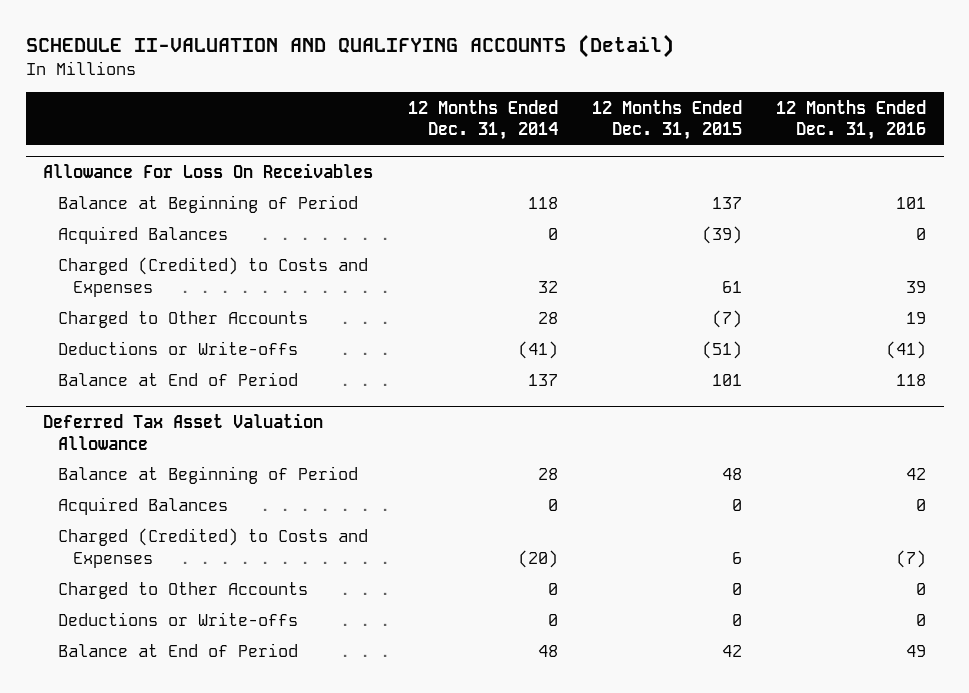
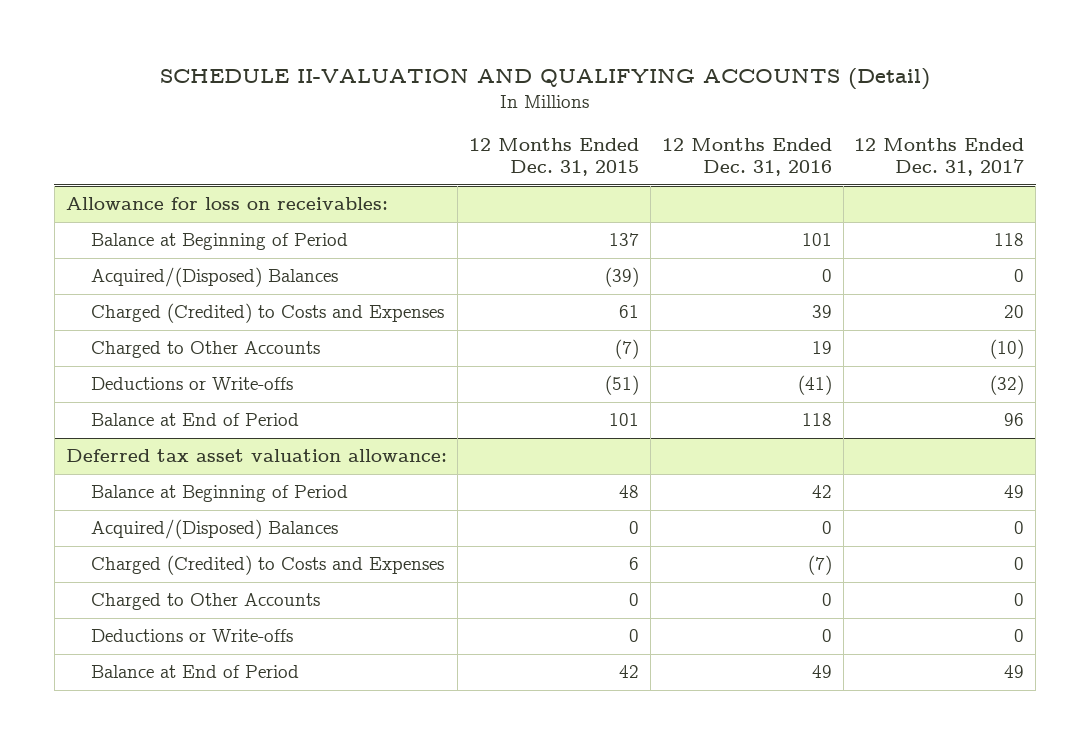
[407,99,558,141] 12 Months Ended Dec. 31, 2014 -> none
none -> [854,137,1025,176] 12 Months Ended Dec. 31, 2017
[43,163,374,179] Allowance For Loss On Receivables -> [65,197,388,211] Allowance for loss on receivables:
[58,226,229,245] Acquired Balances -> [91,267,339,288] Acquired/(Disposed) Balances
[43,413,324,451] Deferred Tax Asset Valuation Allowance -> [65,449,447,463] Deferred tax asset valuation allowance:
[58,497,229,516] Acquired Balances -> [91,519,339,540] Acquired/(Disposed) Balances

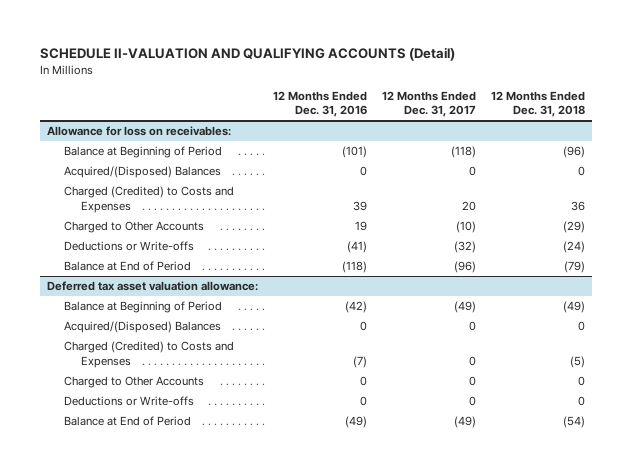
[469,137,640,176] 12 Months Ended Dec. 31, 2015 -> none
none -> [490,90,585,118] 12 Months Ended Dec. 31, 2018
[801,233,832,247] 101 -> [341,146,367,159] (101)
[994,233,1025,247] 118 -> [450,146,476,159] (118)
[801,413,832,427] 118 -> [341,261,367,274] (118)
[1004,413,1025,427] 96 -> [453,261,476,274] (96)
[811,485,832,499] 42 -> [344,301,367,314] (42)
[1004,485,1025,499] 49 -> [453,301,476,314] (49)
[811,665,832,679] 49 -> [344,416,367,429] (49)
[1004,665,1025,679] 49 -> [453,416,476,429] (49)

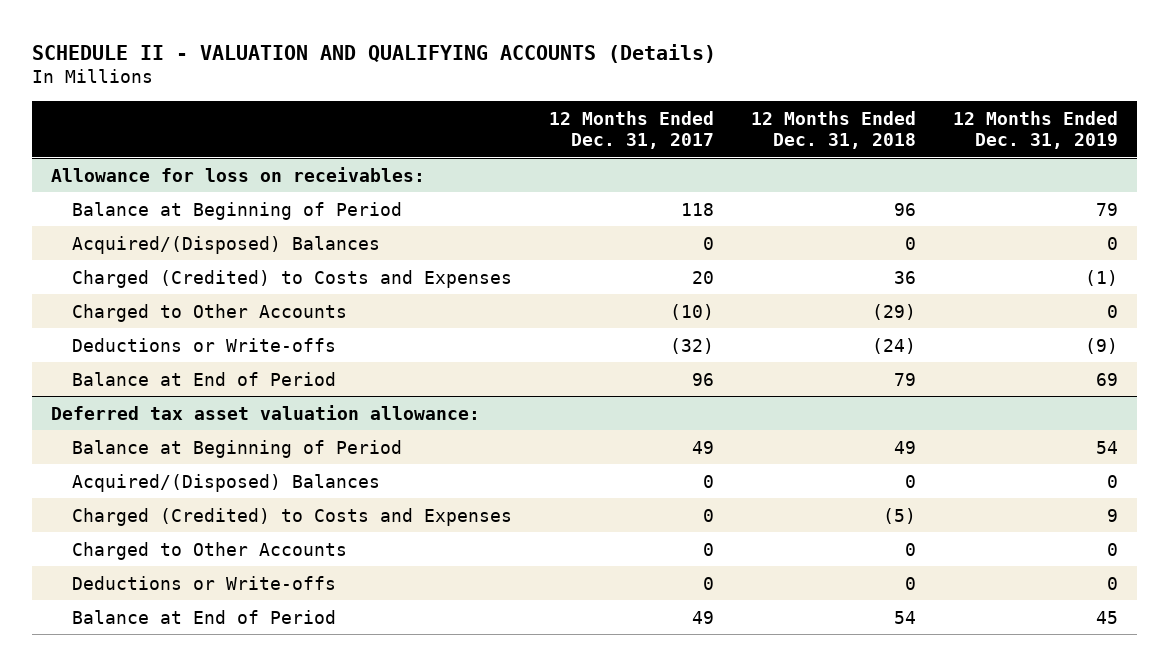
[39,46,455,61] SCHEDULE II-VALUATION AND QUALIFYING ACCOUNTS (Detail) -> [32,43,717,63] SCHEDULE II - VALUATION AND QUALIFYING ACCOUNTS (Details)
[272,90,367,118] 12 Months Ended Dec. 31, 2016 -> none
none -> [953,110,1119,150] 12 Months Ended Dec. 31, 2019
[450,146,476,159] (118) -> [681,202,715,216] 118
[562,146,585,159] (96) -> [894,202,917,216] 96
[453,261,476,274] (96) -> [692,372,715,386] 96
[563,261,585,274] (79) -> [894,372,917,386] 79
[453,301,476,314] (49) -> [692,440,715,454] 49
[562,301,585,314] (49) -> [894,440,917,454] 49
[453,416,476,429] (49) -> [692,610,715,624] 49
[562,416,585,429] (54) -> [894,610,917,624] 54

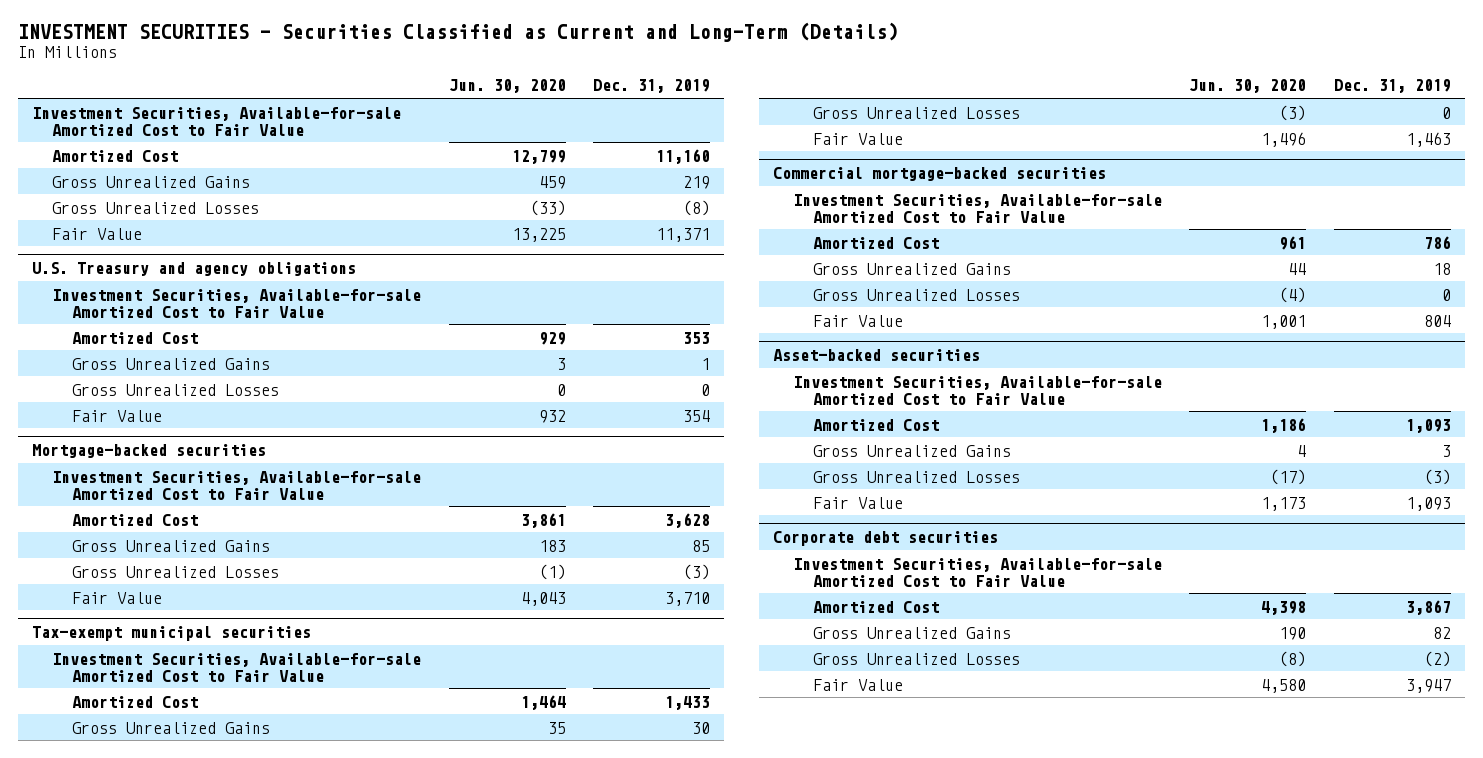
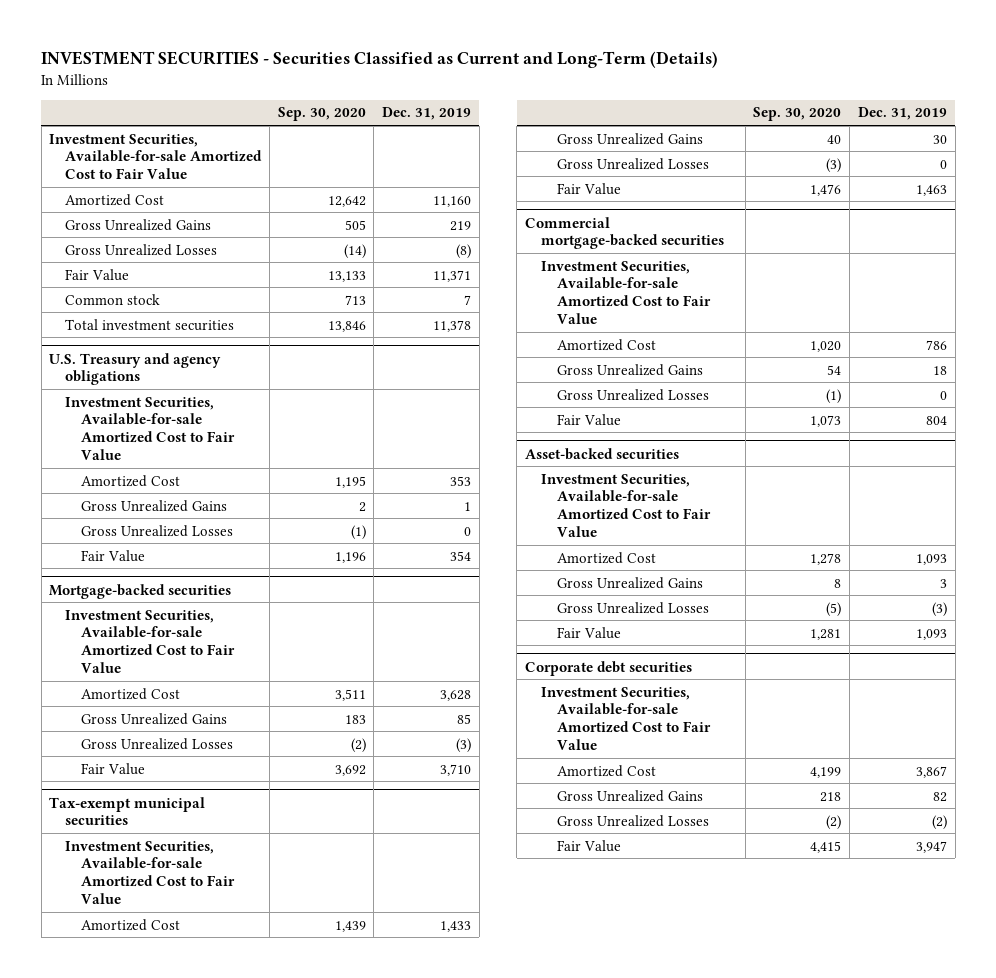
[448,79,566,94] Jun. 30, 2020 -> none
none -> [277,107,366,122] Sep. 30, 2020
none -> [65,293,161,305] Common stock
none -> [65,318,235,331] Total investment securities

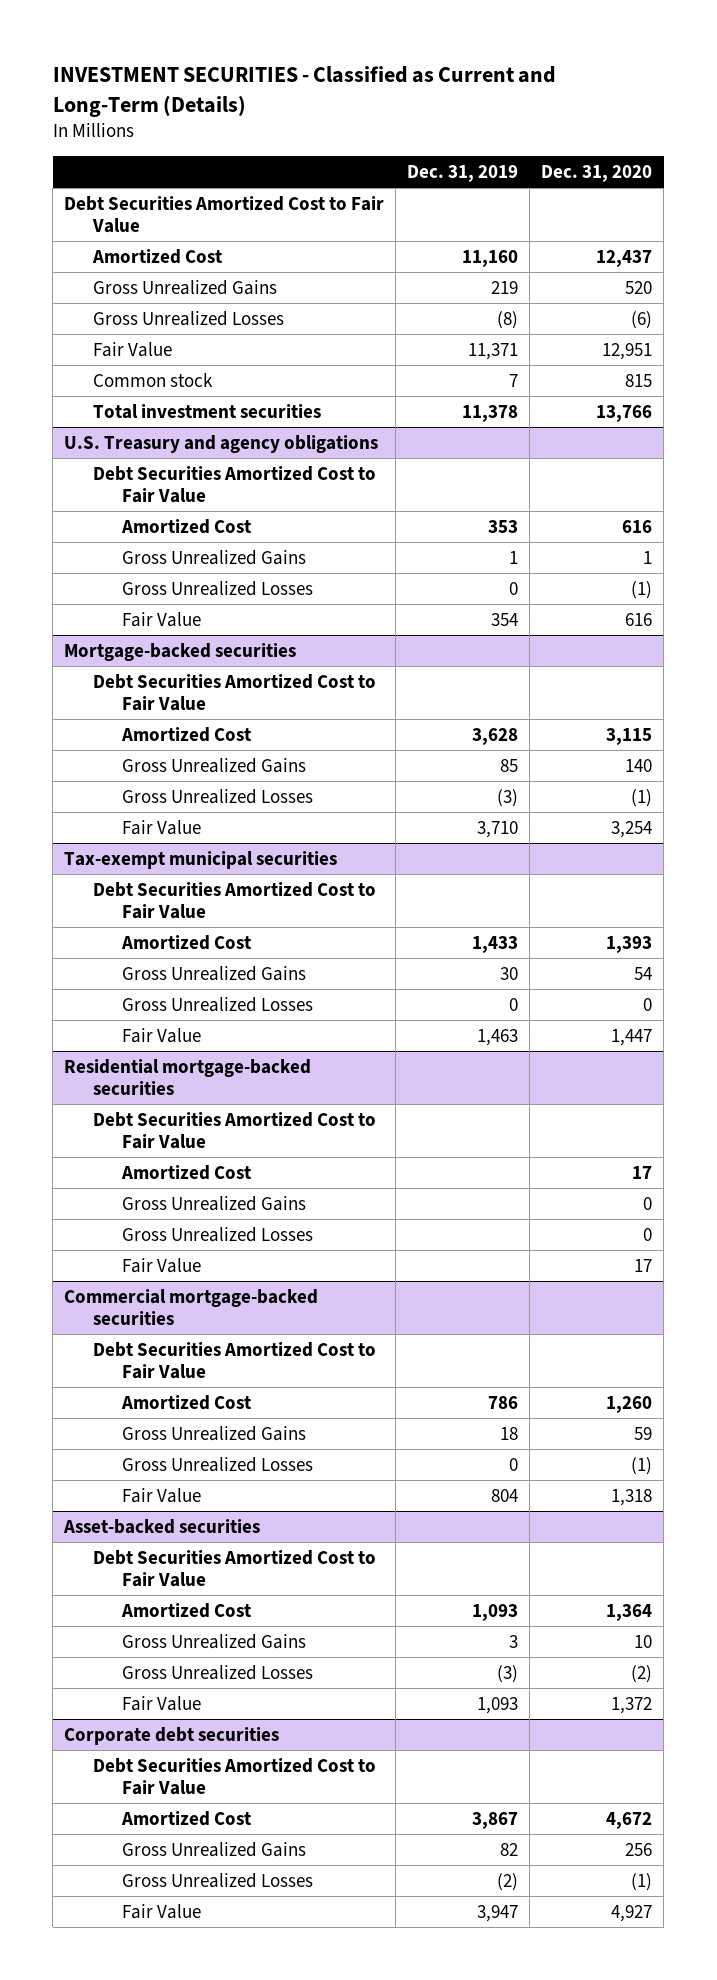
[41,51,719,69] INVESTMENT SECURITIES - Securities Classified as Current and Long-Term (Details) -> [52,66,556,117] INVESTMENT SECURITIES - Classified as Current and Long-Term (Details)
[277,107,366,122] Sep. 30, 2020 -> none
none -> [541,164,653,182] Dec. 31, 2020
[49,133,263,180] Investment Securities, Available-for-sale Amortized Cost to Fair Value -> [64,195,385,233] Debt Securities Amortized Cost to Fair Value
[65,396,235,461] Investment Securities, Available-for-sale Amortized Cost to Fair Value -> [93,465,377,503] Debt Securities Amortized Cost to Fair Value
[65,609,235,674] Investment Securities, Available-for-sale Amortized Cost to Fair Value -> [93,673,377,711] Debt Securities Amortized Cost to Fair Value
[65,840,235,905] Investment Securities, Available-for-sale Amortized Cost to Fair Value -> [93,881,377,919] Debt Securities Amortized Cost to Fair Value
none -> [64,1058,312,1095] Residential mortgage-backed securities
none -> [93,1111,377,1149] Debt Securities Amortized Cost to Fair Value
none -> [121,1164,252,1180] Amortized Cost
none -> [122,1195,307,1211] Gross Unrealized Gains
none -> [122,1226,314,1242] Gross Unrealized Losses
none -> [122,1257,202,1273] Fair Value
[540,260,711,325] Investment Securities, Available-for-sale Amortized Cost to Fair Value -> [93,1341,377,1379] Debt Securities Amortized Cost to Fair Value
[540,473,711,538] Investment Securities, Available-for-sale Amortized Cost to Fair Value -> [93,1549,377,1587] Debt Securities Amortized Cost to Fair Value
[540,686,711,751] Investment Securities, Available-for-sale Amortized Cost to Fair Value -> [93,1757,377,1795] Debt Securities Amortized Cost to Fair Value

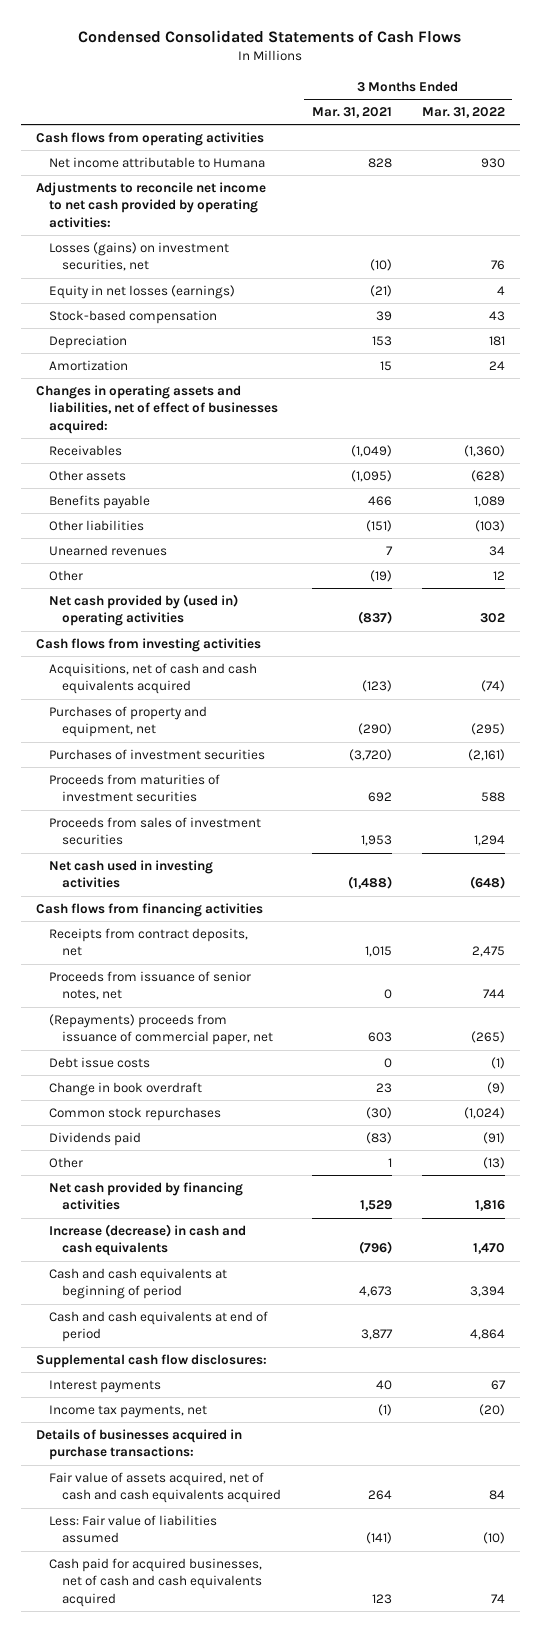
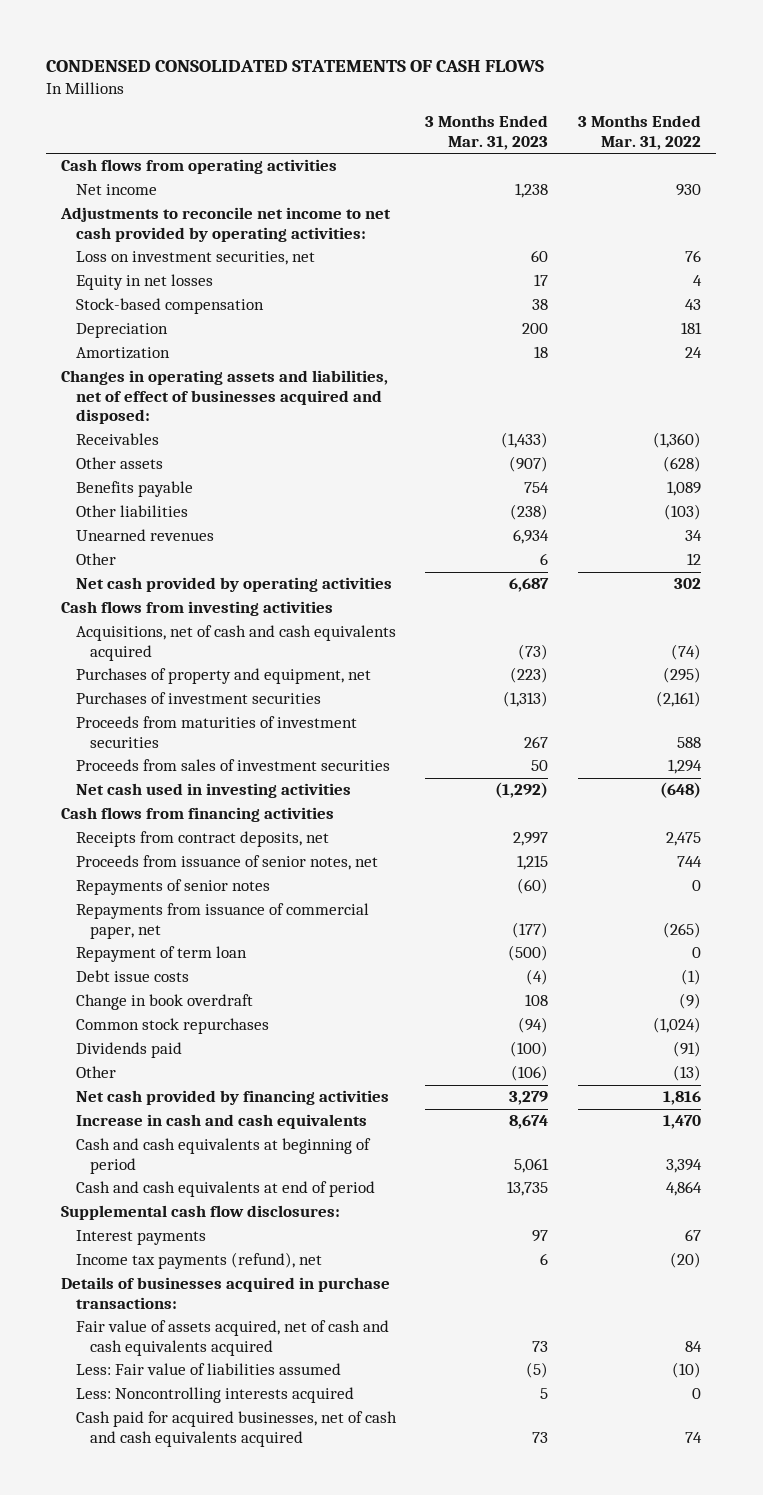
[78,29,462,43] Condensed Consolidated Statements of Cash Flows -> [46,59,545,72] CONDENSED CONSOLIDATED STATEMENTS OF CASH FLOWS
[311,106,392,118] Mar. 31, 2021 -> none
none -> [425,115,549,150] 3 Months Ended Mar. 31, 2023
[49,156,266,168] Net income attributable to Humana -> [75,184,157,196] Net income
[49,241,230,272] Losses (gains) on investment securities, net -> [75,251,315,266] Loss on investment securities, net
[49,284,236,299] Equity in net losses (earnings) -> [75,274,213,291] Equity in net losses
[35,384,279,434] Changes in operating assets and liabilities, net of effect of businesses acquired: -> [61,370,389,425] Changes in operating assets and liabilities, net of effect of businesses acquired and disposed:
[49,593,239,627] Net cash provided by (used in) operating activities -> [75,577,392,593] Net cash provided by operating activities
none -> [75,879,270,896] Repayments of senior notes
[49,1013,274,1046] (Repayments) proceeds from issuance of commercial paper, net -> [75,903,369,939] Repayments from issuance of commercial paper, net
none -> [75,946,247,963] Repayment of term loan
[49,1223,247,1257] Increase (decrease) in cash and cash equivalents -> [75,1114,367,1130] Increase in cash and cash equivalents
[49,1404,208,1418] Income tax payments, net -> [75,1252,322,1270] Income tax payments (refund), net
none -> [75,1387,354,1404] Less: Noncontrolling interests acquired

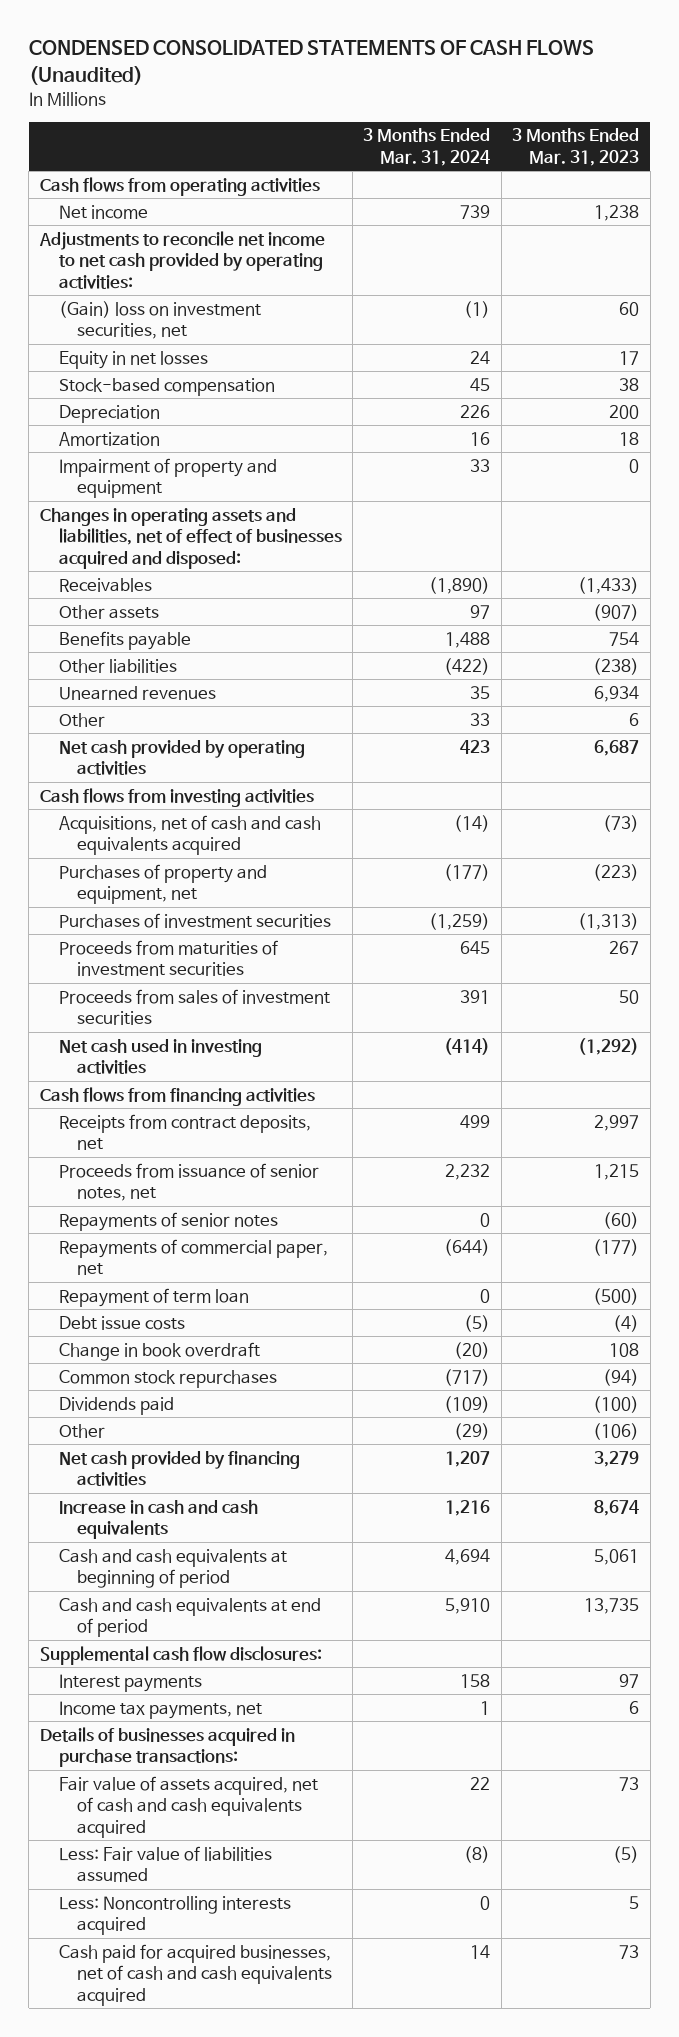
[46,59,545,72] CONDENSED CONSOLIDATED STATEMENTS OF CASH FLOWS -> [28,40,594,85] CONDENSED CONSOLIDATED STATEMENTS OF CASH FLOWS (Unaudited)
[578,115,702,150] 3 Months Ended Mar. 31, 2022 -> none
none -> [363,128,491,166] 3 Months Ended Mar. 31, 2024
[75,251,315,266] Loss on investment securities, net -> [58,300,261,340] (Gain) loss on investment securities, net
none -> [58,457,277,499] Impairment of property and equipment
[75,903,369,939] Repayments from issuance of commercial paper, net -> [58,1238,328,1276] Repayments of commercial paper, net
[75,1252,322,1270] Income tax payments (refund), net -> [58,1700,262,1719] Income tax payments, net

